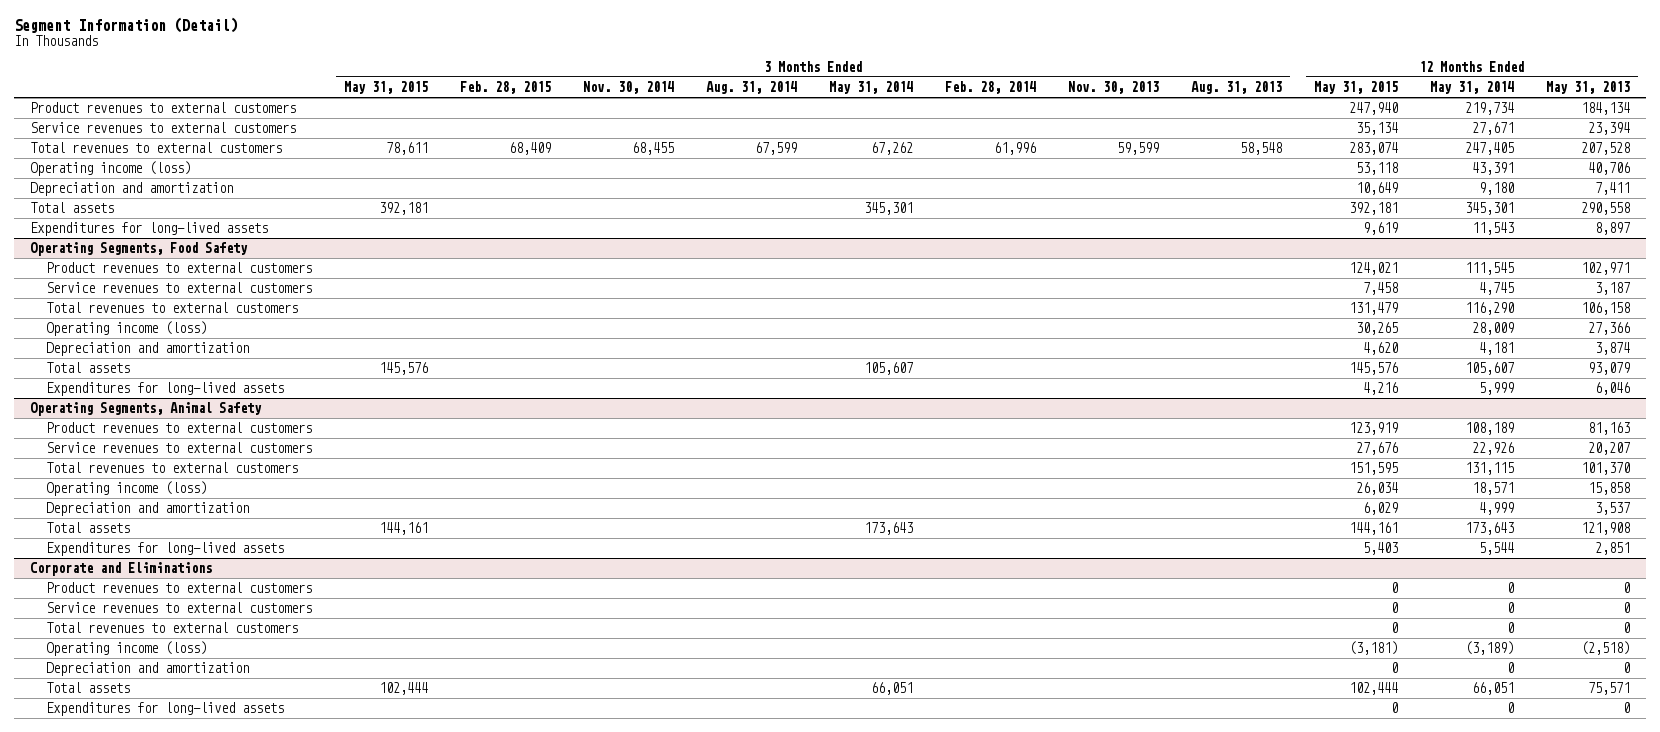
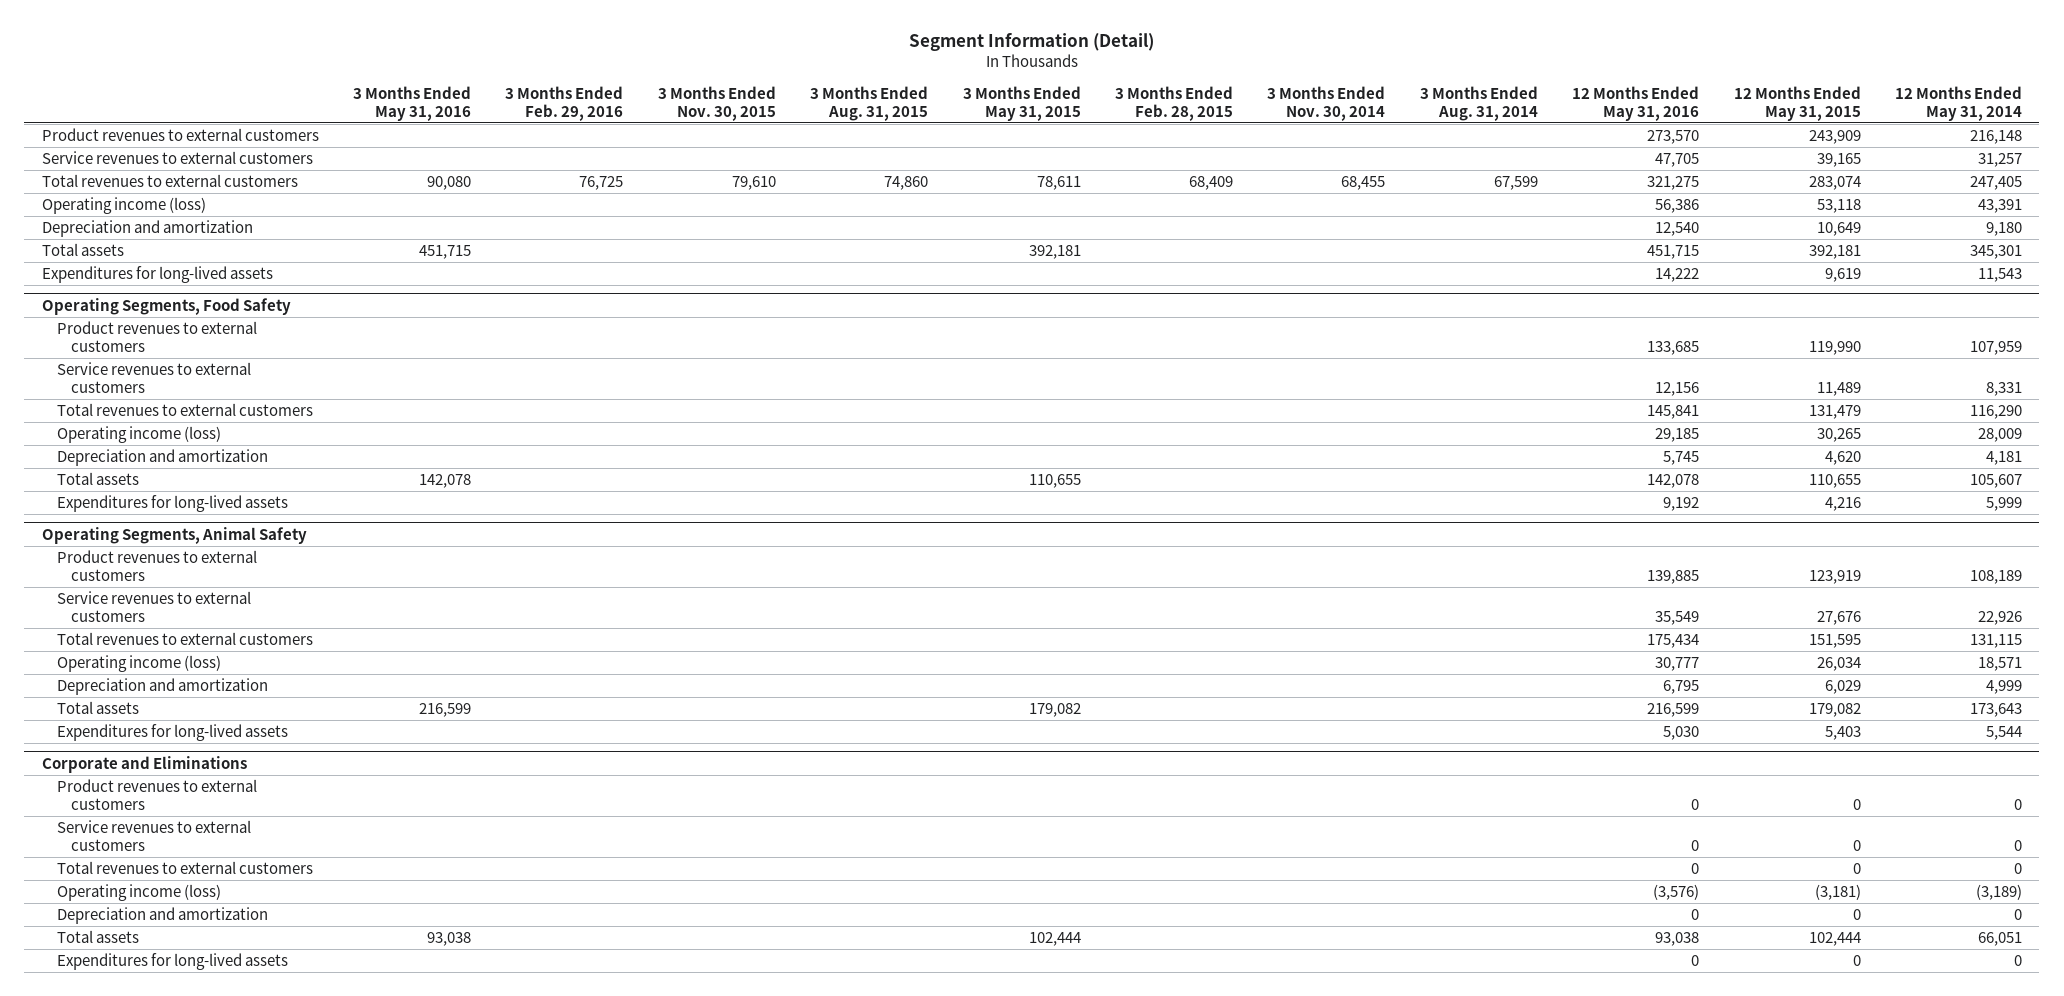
[829,81,914,95] May 31, 2014 -> none
[945,81,1037,95] Feb. 28, 2014 -> none
[1068,81,1160,95] Nov. 30, 2013 -> none
[1191,81,1283,95] Aug. 31, 2013 -> none
[1546,81,1631,95] May 31, 2013 -> none
none -> [353,85,472,121] 3 Months Ended May 31, 2016
none -> [505,85,624,121] 3 Months Ended Feb. 29, 2016
none -> [657,85,776,121] 3 Months Ended Nov. 30, 2015
none -> [810,85,929,121] 3 Months Ended Aug. 31, 2015
none -> [1572,85,1700,121] 12 Months Ended May 31, 2016
[1349,102,1399,116] 247,940 -> [1808,129,1861,144] 243,909
[1465,102,1515,116] 219,734 -> [1969,129,2022,144] 216,148
[1356,122,1399,136] 35,134 -> [1816,152,1861,167] 39,165
[1472,122,1515,136] 27,671 -> [1977,152,2022,167] 31,257
[1349,262,1399,276] 124,021 -> [1808,340,1861,355] 119,990
[1465,262,1515,276] 111,545 -> [1969,340,2022,355] 107,959
[1363,282,1399,296] 7,458 -> [1816,381,1861,396] 11,489
[1479,282,1515,296] 4,745 -> [1985,381,2022,396] 8,331
[379,362,429,376] 145,576 -> [1028,473,1081,488] 110,655
[1349,362,1399,376] 145,576 -> [1808,473,1861,488] 110,655
[379,522,429,536] 144,161 -> [1028,702,1081,717] 179,082
[1349,522,1399,536] 144,161 -> [1808,702,1861,717] 179,082

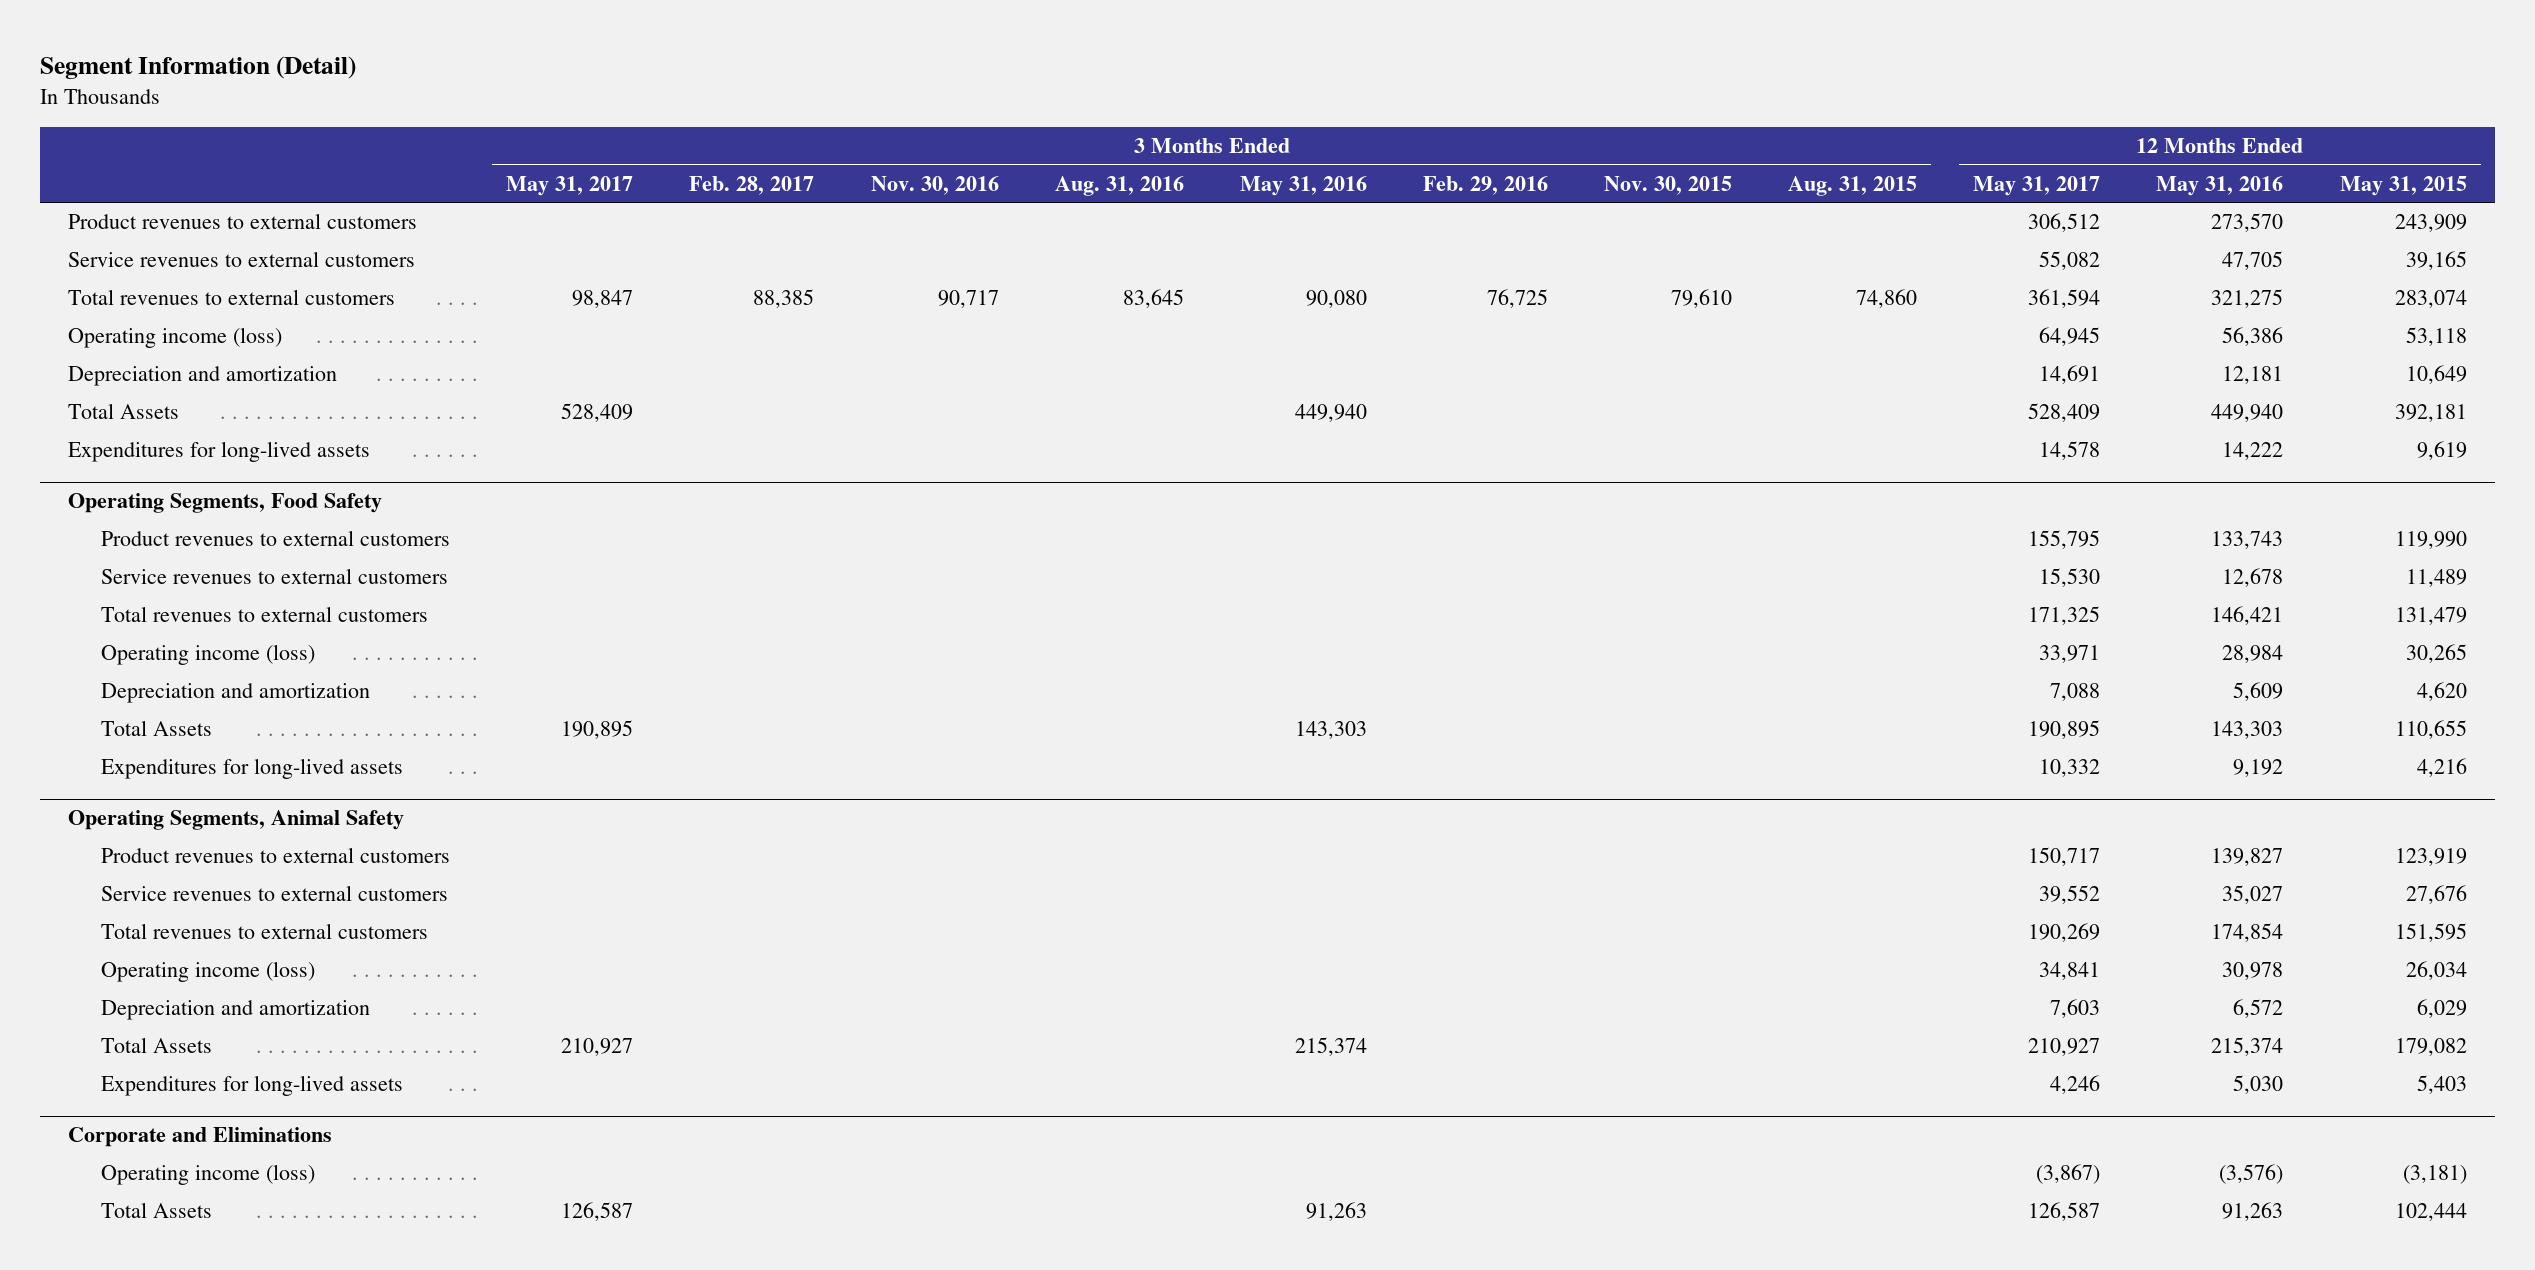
[962,85,1081,121] 3 Months Ended May 31, 2015 -> none
[1114,85,1233,121] 3 Months Ended Feb. 28, 2015 -> none
[1267,85,1386,121] 3 Months Ended Nov. 30, 2014 -> none
[1419,85,1538,121] 3 Months Ended Aug. 31, 2014 -> none
[1894,85,2022,121] 12 Months Ended May 31, 2014 -> none
none -> [506,175,634,196] May 31, 2017
none -> [689,175,815,195] Feb. 28, 2017
none -> [870,175,999,195] Nov. 30, 2016
none -> [1054,175,1184,196] Aug. 31, 2016
none -> [1973,175,2101,196] May 31, 2017
[1655,221,1700,236] 12,540 -> [2222,366,2284,385] 12,181
[41,242,124,256] Total assets -> [68,403,180,420] Total Assets
[419,244,472,259] 451,715 -> [1294,404,1367,423] 449,940
[1647,244,1700,259] 451,715 -> [2211,404,2284,423] 449,940
[1647,340,1700,355] 133,685 -> [2211,531,2284,550] 133,743
[1655,381,1700,396] 12,156 -> [2222,568,2284,588] 12,678
[1647,404,1700,419] 145,841 -> [2211,606,2284,626] 146,421
[1655,427,1700,442] 29,185 -> [2222,645,2284,664] 28,984
[1663,450,1700,465] 5,745 -> [2233,682,2284,702] 5,609
[56,471,139,485] Total assets -> [101,720,213,737] Total Assets
[419,473,472,488] 142,078 -> [1294,721,1367,740] 143,303
[1647,473,1700,488] 142,078 -> [2211,721,2284,740] 143,303
[1647,569,1700,584] 139,885 -> [2211,848,2284,867] 139,827
[1655,610,1700,625] 35,549 -> [2222,885,2284,905] 35,027
[1647,633,1700,648] 175,434 -> [2211,923,2284,943] 174,854
[1655,656,1700,671] 30,777 -> [2222,962,2284,981] 30,978
[1663,679,1700,694] 6,795 -> [2233,999,2284,1019] 6,572
[56,700,139,714] Total assets -> [101,1037,213,1054] Total Assets
[419,702,472,717] 216,599 -> [1294,1037,1367,1057] 215,374
[1647,702,1700,717] 216,599 -> [2211,1037,2284,1057] 215,374
[56,778,257,810] Product revenues to external customers -> none
[56,819,251,851] Service revenues to external customers -> none
[56,860,313,874] Total revenues to external customers -> none
[56,906,268,924] Depreciation and amortization -> none
[56,952,288,970] Expenditures for long-lived assets -> none
[56,929,139,943] Total assets -> [101,1202,213,1219] Total Assets
[427,931,472,946] 93,038 -> [1305,1202,1367,1222] 91,263
[1655,931,1700,946] 93,038 -> [2222,1202,2284,1222] 91,263

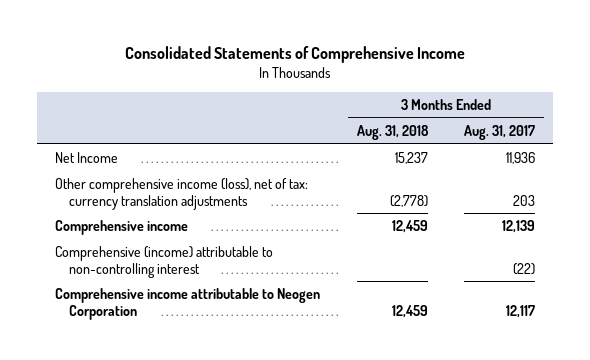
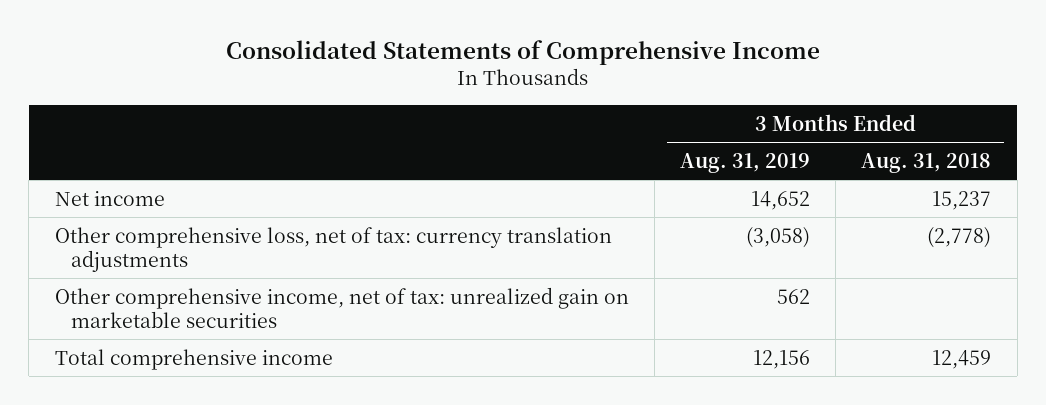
[463,124,535,140] Aug. 31, 2017 -> none
none -> [680,152,811,173] Aug. 31, 2019
[55,220,189,236] Comprehensive income -> none
[55,246,274,278] Comprehensive (income) attributable to non-controlling interest -> none
[55,152,119,164] Net Income -> [54,190,165,206] Net income
[55,178,309,210] Other comprehensive income (loss), net of tax: currency translation adjustments -> [54,226,612,273] Other comprehensive loss, net of tax: currency translation adjustments
none -> [54,286,629,329] Other comprehensive income, net of tax: unrealized gain on marketable securities
[55,288,321,320] Comprehensive income attributable to Neogen Corporation -> [54,348,333,370] Total comprehensive income

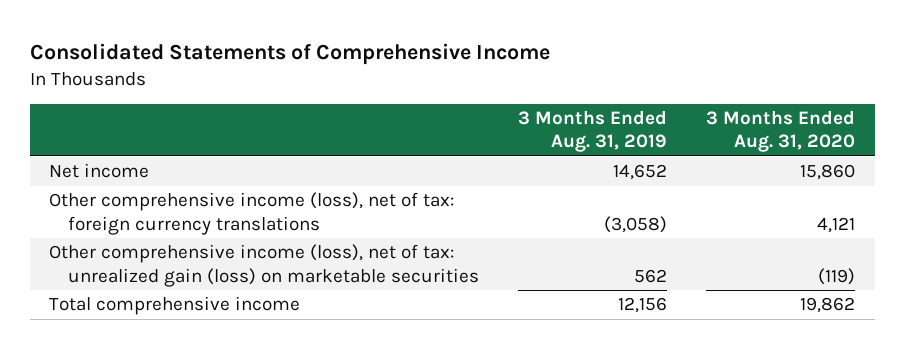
[861,152,992,173] Aug. 31, 2018 -> none
none -> [706,110,856,153] 3 Months Ended Aug. 31, 2020
[54,226,612,273] Other comprehensive loss, net of tax: currency translation adjustments -> [49,192,455,235] Other comprehensive income (loss), net of tax: foreign currency translations
[54,286,629,329] Other comprehensive income, net of tax: unrealized gain on marketable securities -> [49,244,480,287] Other comprehensive income (loss), net of tax: unrealized gain (loss) on marketable securities

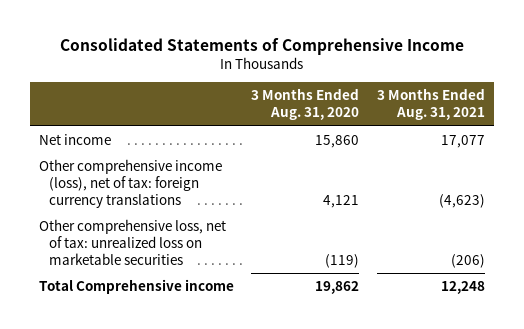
[518,110,668,153] 3 Months Ended Aug. 31, 2019 -> none
none -> [376,88,485,121] 3 Months Ended Aug. 31, 2021
[49,244,480,287] Other comprehensive income (loss), net of tax: unrealized gain (loss) on marketable securities -> [38,219,226,265] Other comprehensive loss, net of tax: unrealized loss on marketable securities
[49,296,301,316] Total comprehensive income -> [38,279,234,295] Total Comprehensive income

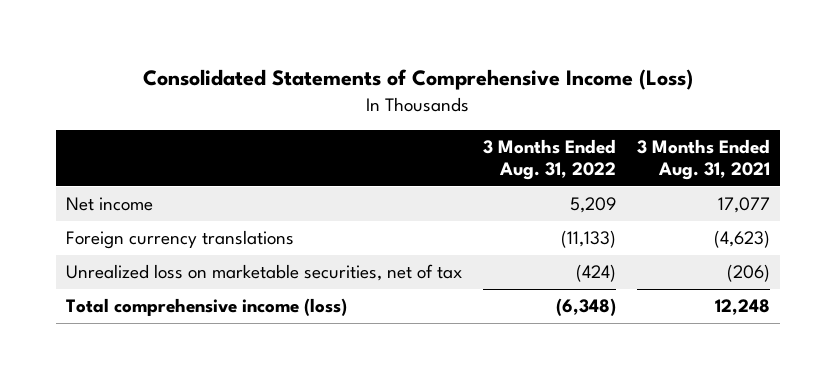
[59,37,464,55] Consolidated Statements of Comprehensive Income -> [142,69,693,91] Consolidated Statements of Comprehensive Income (Loss)
[251,88,360,121] 3 Months Ended Aug. 31, 2020 -> none
none -> [482,139,616,181] 3 Months Ended Aug. 31, 2022
[38,159,222,208] Other comprehensive income (loss), net of tax: foreign currency translations -> [65,230,294,250] Foreign currency translations
[38,219,226,265] Other comprehensive loss, net of tax: unrealized loss on marketable securities -> [65,264,462,282] Unrealized loss on marketable securities, net of tax
[38,279,234,295] Total Comprehensive income -> [65,298,347,317] Total comprehensive income (loss)

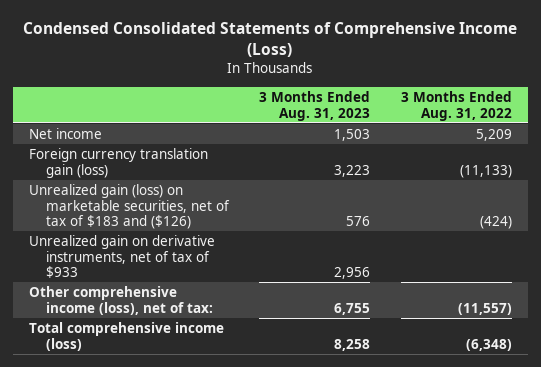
[142,69,693,91] Consolidated Statements of Comprehensive Income (Loss) -> [23,22,518,58] Condensed Consolidated Statements of Comprehensive Income (Loss)
[636,139,770,181] 3 Months Ended Aug. 31, 2021 -> none
none -> [259,90,371,121] 3 Months Ended Aug. 31, 2023
[65,230,294,250] Foreign currency translations -> [28,147,208,178] Foreign currency translation gain (loss)
[65,264,462,282] Unrealized loss on marketable securities, net of tax -> [28,183,230,230] Unrealized gain (loss) on marketable securities, net of tax of $183 and ($126)
none -> [28,234,215,279] Unrealized gain on derivative instruments, net of tax of $933
none -> [28,285,213,315] Other comprehensive income (loss), net of tax:

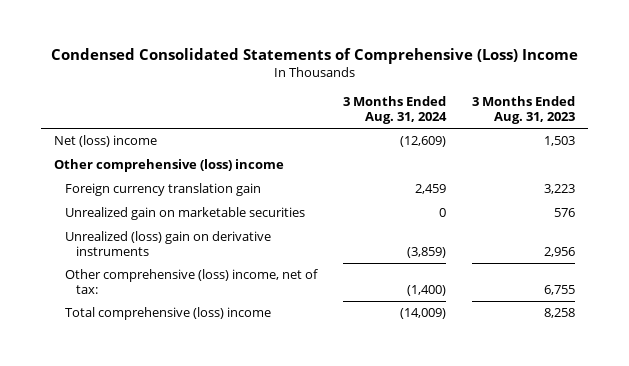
[23,22,518,58] Condensed Consolidated Statements of Comprehensive Income (Loss) -> [50,48,578,65] Condensed Consolidated Statements of Comprehensive (Loss) Income
[401,90,513,121] 3 Months Ended Aug. 31, 2022 -> none
none -> [343,96,448,124] 3 Months Ended Aug. 31, 2024
[28,127,102,139] Net income -> [54,135,158,148] Net (loss) income
none -> [54,159,285,173] Other comprehensive (loss) income
[28,147,208,178] Foreign currency translation gain (loss) -> [65,183,262,197] Foreign currency translation gain
[28,183,230,230] Unrealized gain (loss) on marketable securities, net of tax of $183 and ($126) -> [65,207,306,221] Unrealized gain on marketable securities
[28,234,215,279] Unrealized gain on derivative instruments, net of tax of $933 -> [65,231,272,256] Unrealized (loss) gain on derivative instruments
[28,285,213,315] Other comprehensive income (loss), net of tax: -> [65,269,319,294] Other comprehensive (loss) income, net of tax:
[28,321,224,351] Total comprehensive income (loss) -> [65,307,272,321] Total comprehensive (loss) income

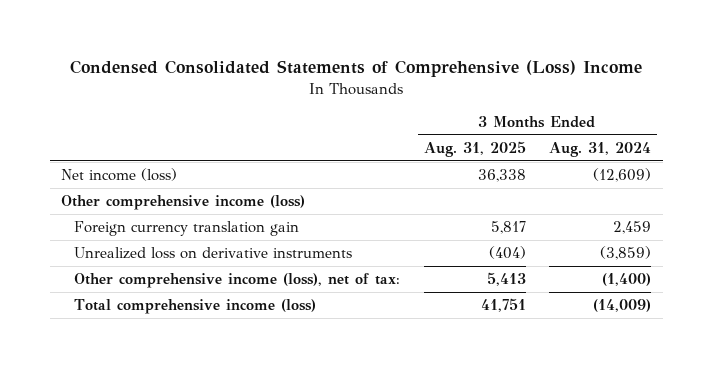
[472,96,576,124] 3 Months Ended Aug. 31, 2023 -> none
none -> [423,141,526,158] Aug. 31, 2025
[54,135,158,148] Net (loss) income -> [61,168,178,182] Net income (loss)
[54,159,285,173] Other comprehensive (loss) income -> [61,195,306,211] Other comprehensive income (loss)
[65,207,306,221] Unrealized gain on marketable securities -> none
[65,231,272,256] Unrealized (loss) gain on derivative instruments -> [74,247,353,260] Unrealized loss on derivative instruments
[65,269,319,294] Other comprehensive (loss) income, net of tax: -> [74,273,401,289] Other comprehensive income (loss), net of tax:
[65,307,272,321] Total comprehensive (loss) income -> [74,299,317,315] Total comprehensive income (loss)

